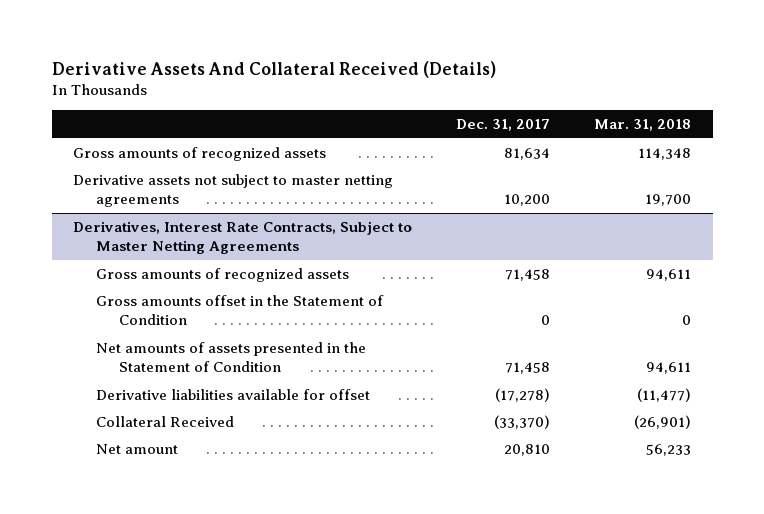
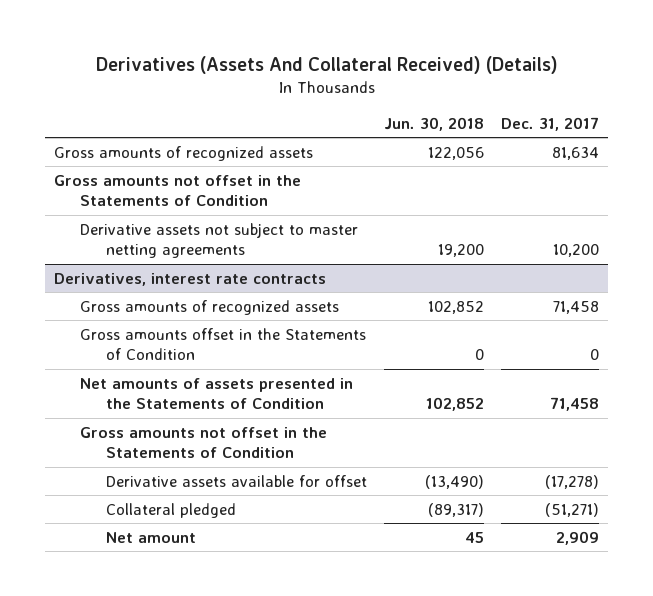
[51,60,496,78] Derivative Assets And Collateral Received (Details) -> [95,55,558,74] Derivatives (Assets And Collateral Received) (Details)
[593,119,691,132] Mar. 31, 2018 -> none
none -> [384,116,485,131] Jun. 30, 2018
none -> [53,174,301,207] Gross amounts not offset in the Statements of Condition
[73,220,413,255] Derivatives, Interest Rate Contracts, Subject to Master Netting Agreements -> none
none -> [53,272,326,286] Derivatives, interest rate contracts
[96,294,385,326] Gross amounts offset in the Statement of Condition -> [79,327,366,361] Gross amounts offset in the Statements of Condition
[96,341,367,373] Net amounts of assets presented in the Statement of Condition -> [79,377,353,410] Net amounts of assets presented in the Statements of Condition
none -> [79,426,327,459] Gross amounts not offset in the Statements of Condition
[96,388,371,400] Derivative liabilities available for offset -> [105,474,367,487] Derivative assets available for offset
[96,415,235,427] Collateral Received -> [105,502,236,518] Collateral pledged
[494,414,551,429] (33,370) -> [545,502,600,517] (51,271)
[504,443,551,456] 20,810 -> [556,530,600,545] 2,909

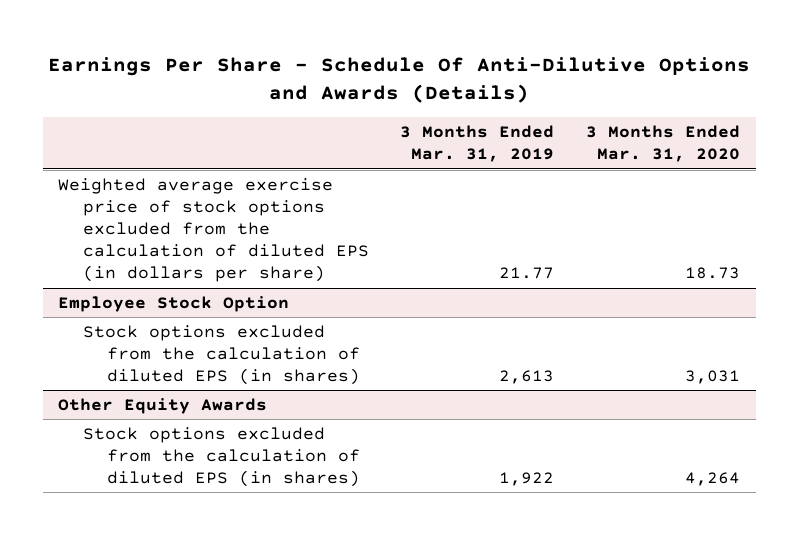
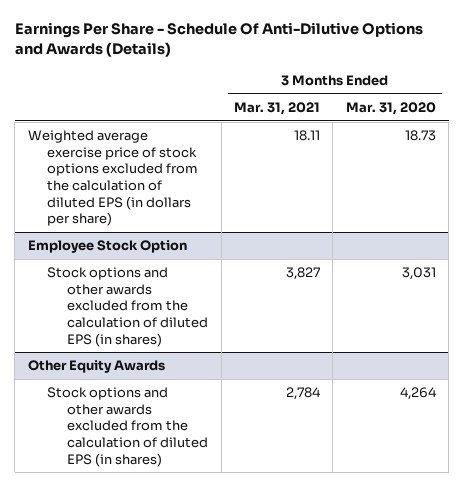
[400,125,555,163] 3 Months Ended Mar. 31, 2019 -> none
none -> [233,101,320,115] Mar. 31, 2021
[82,324,360,386] Stock options excluded from the calculation of diluted EPS (in shares) -> [47,267,209,347] Stock options and other awards excluded from the calculation of diluted EPS (in shares)
[82,426,360,488] Stock options excluded from the calculation of diluted EPS (in shares) -> [47,387,209,467] Stock options and other awards excluded from the calculation of diluted EPS (in shares)

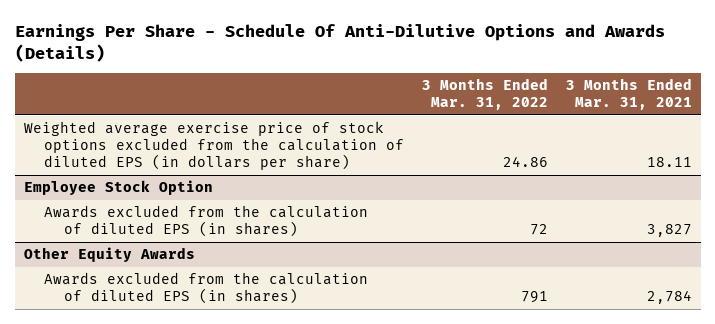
[345,101,436,115] Mar. 31, 2020 -> none
none -> [421,78,548,111] 3 Months Ended Mar. 31, 2022
[47,267,209,347] Stock options and other awards excluded from the calculation of diluted EPS (in shares) -> [43,205,368,238] Awards excluded from the calculation of diluted EPS (in shares)
[47,387,209,467] Stock options and other awards excluded from the calculation of diluted EPS (in shares) -> [43,272,368,305] Awards excluded from the calculation of diluted EPS (in shares)

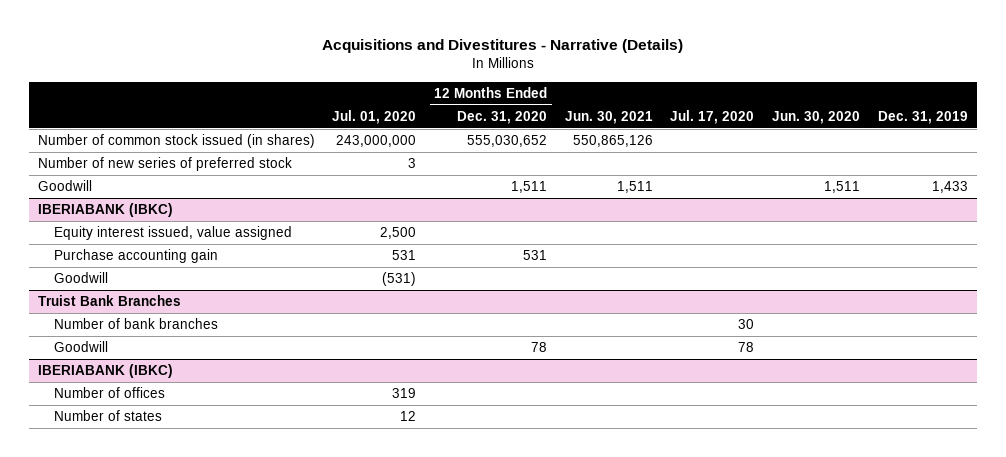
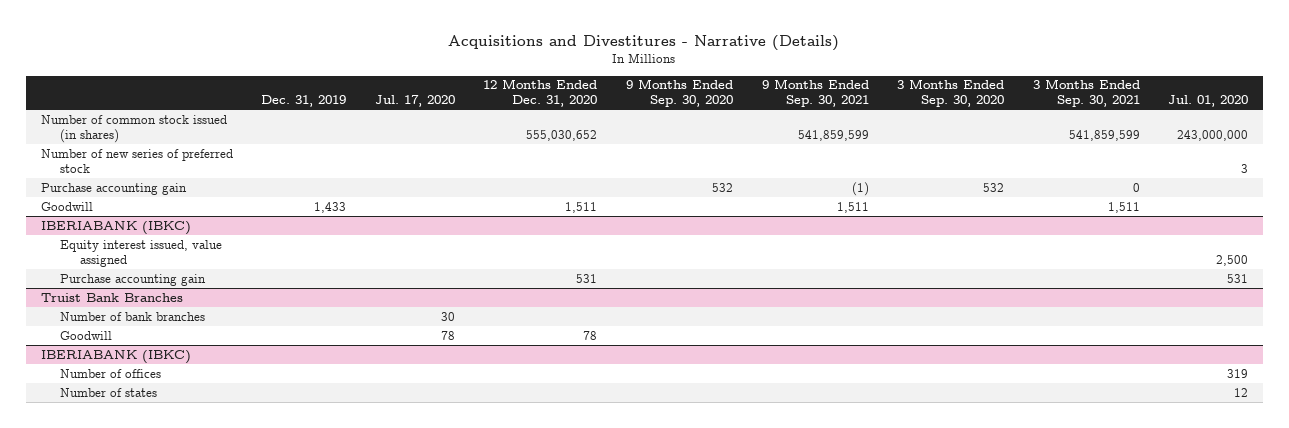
[564,110,653,124] Jun. 30, 2021 -> none
[772,110,861,124] Jun. 30, 2020 -> none
none -> [625,79,733,108] 9 Months Ended Sep. 30, 2020
none -> [761,79,869,108] 9 Months Ended Sep. 30, 2021
none -> [897,79,1005,108] 3 Months Ended Sep. 30, 2020
none -> [1032,79,1140,108] 3 Months Ended Sep. 30, 2021
none -> [40,182,187,195] Purchase accounting gain
[53,272,108,284] Goodwill -> none

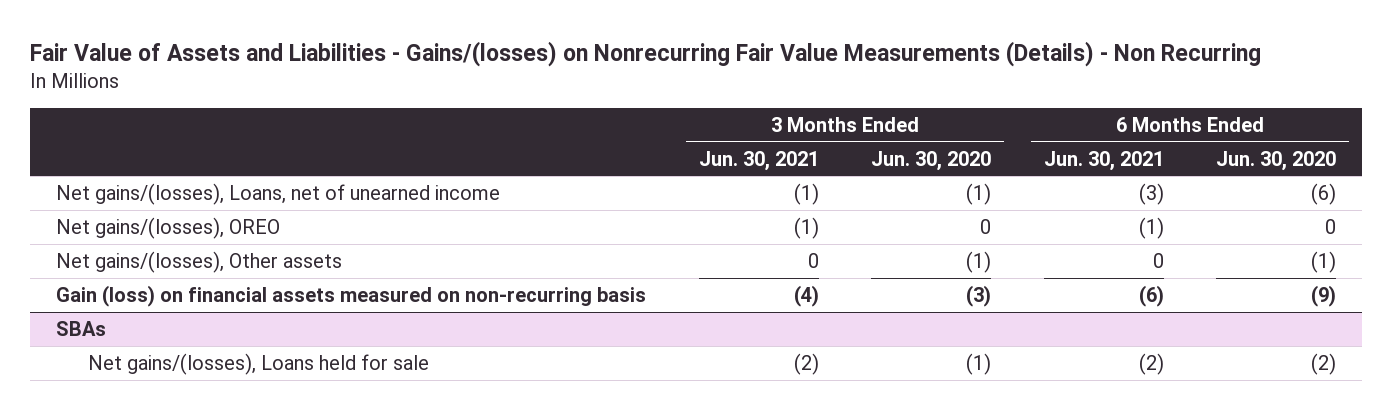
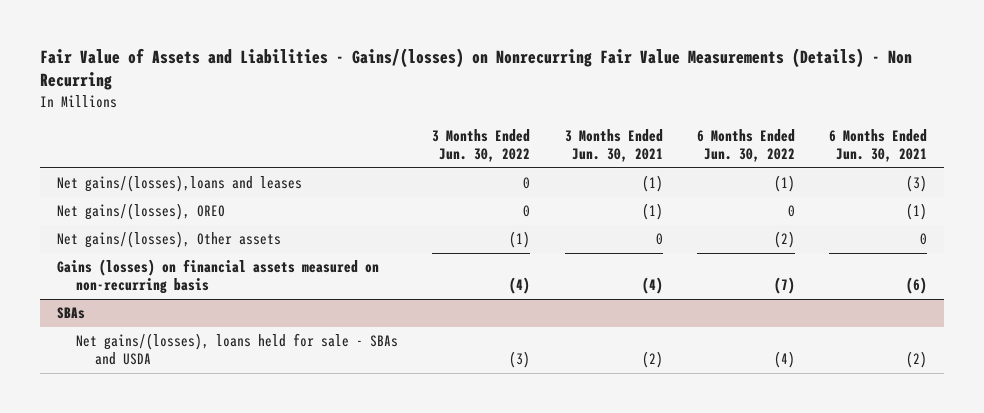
[871,150,992,171] Jun. 30, 2020 -> none
[1216,150,1337,171] Jun. 30, 2020 -> none
none -> [432,128,531,162] 3 Months Ended Jun. 30, 2022
none -> [696,128,795,162] 6 Months Ended Jun. 30, 2022
[56,182,501,205] Net gains/(losses), Loans, net of unearned income -> [56,175,302,193] Net gains/(losses),loans and leases
[56,284,647,307] Gain (loss) on financial assets measured on non-recurring basis -> [56,259,379,295] Gains (losses) on financial assets measured on non-recurring basis
[87,352,429,375] Net gains/(losses), Loans held for sale -> [75,333,398,366] Net gains/(losses), loans held for sale - SBAs and USDA

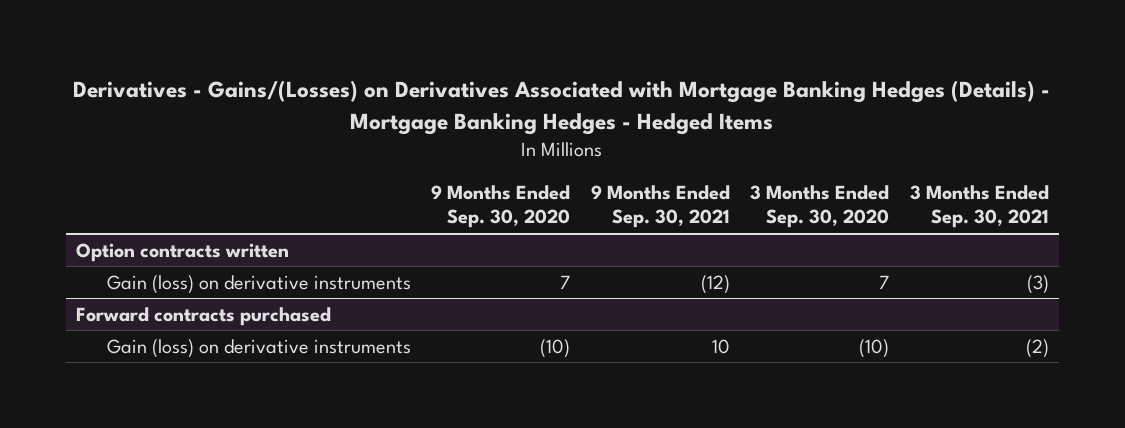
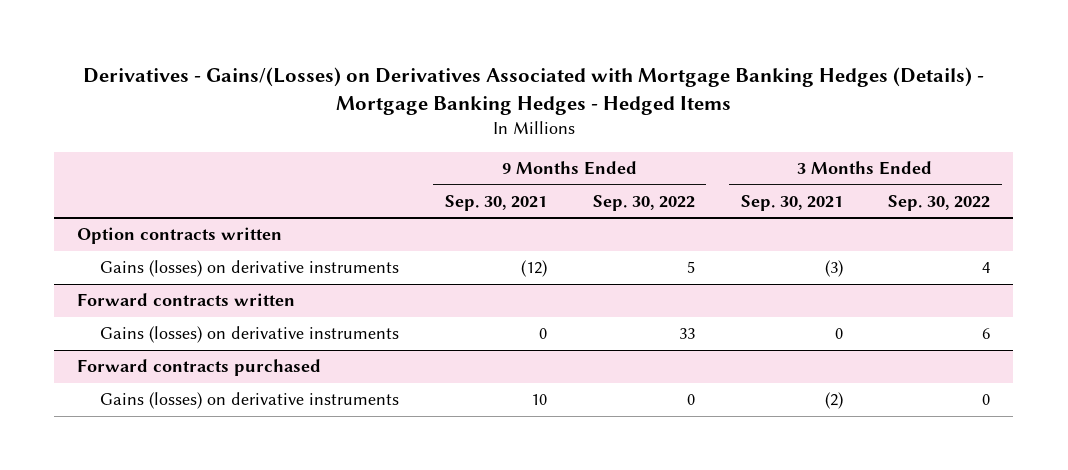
[431,184,571,229] 9 Months Ended Sep. 30, 2020 -> none
[750,184,890,229] 3 Months Ended Sep. 30, 2020 -> none
none -> [592,194,695,211] Sep. 30, 2022
none -> [888,194,991,211] Sep. 30, 2022
[106,274,411,294] Gain (loss) on derivative instruments -> [99,260,399,278] Gains (losses) on derivative instruments
none -> [77,293,296,307] Forward contracts written
none -> [99,326,399,344] Gains (losses) on derivative instruments
[106,338,411,358] Gain (loss) on derivative instruments -> [99,392,399,410] Gains (losses) on derivative instruments

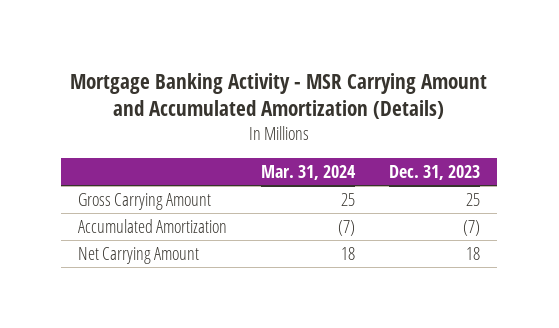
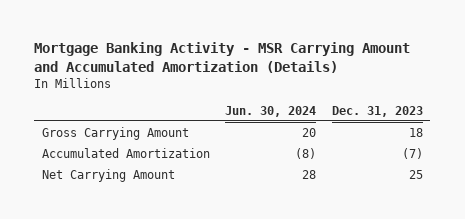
[261,164,357,180] Mar. 31, 2024 -> none
none -> [225,105,317,117] Jun. 30, 2024
[466,192,481,206] 25 -> [408,127,423,137] 18
[466,246,481,260] 18 -> [408,169,423,179] 25

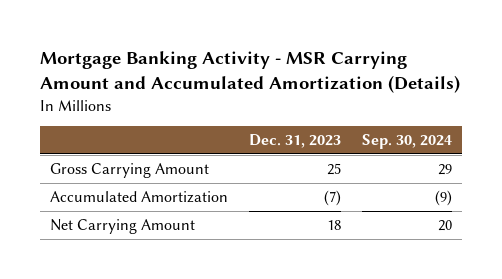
[225,105,317,117] Jun. 30, 2024 -> none
none -> [361,134,452,150] Sep. 30, 2024
[408,127,423,137] 18 -> [326,162,341,175] 25
[408,169,423,179] 25 -> [326,219,341,230] 18

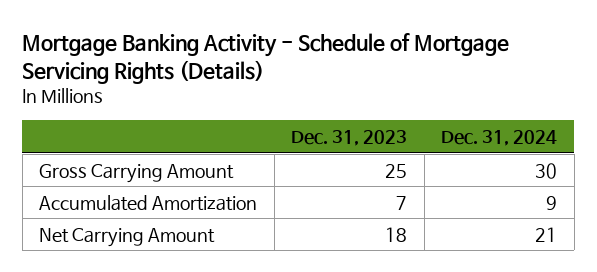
[39,51,460,94] Mortgage Banking Activity - MSR Carrying Amount and Accumulated Amortization (Details) -> [22,33,510,85] Mortgage Banking Activity - Schedule of Mortgage Servicing Rights (Details)
[361,134,452,150] Sep. 30, 2024 -> none
none -> [441,129,558,146] Dec. 31, 2024
[323,189,341,206] (7) -> [396,195,408,210] 7

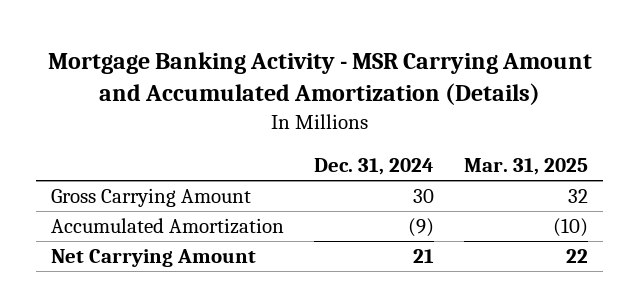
[22,33,510,85] Mortgage Banking Activity - Schedule of Mortgage Servicing Rights (Details) -> [47,51,592,106] Mortgage Banking Activity - MSR Carrying Amount and Accumulated Amortization (Details)
[291,129,408,146] Dec. 31, 2023 -> none
none -> [464,158,589,176] Mar. 31, 2025
[546,195,558,210] 9 -> [408,218,435,238] (9)

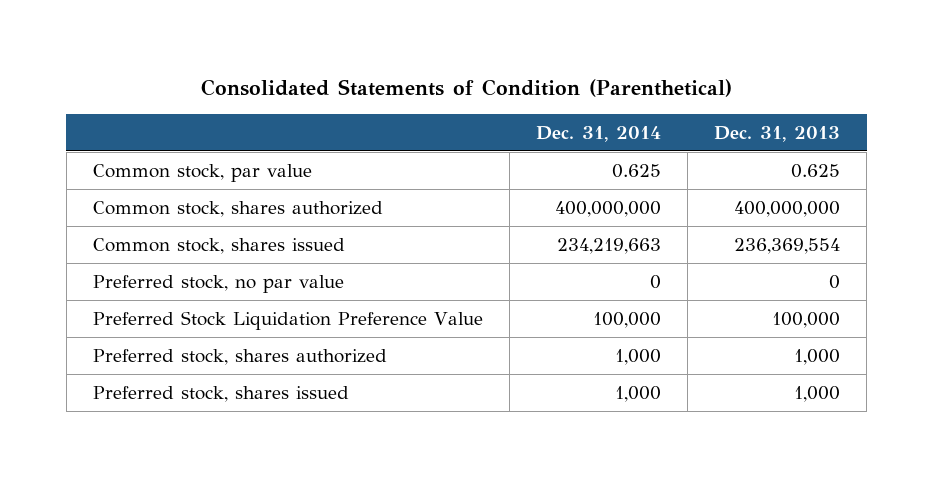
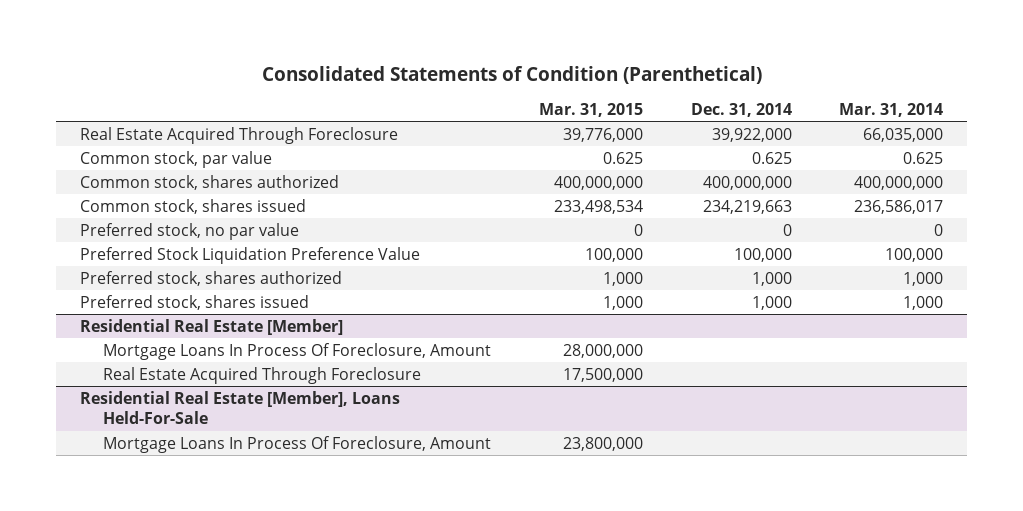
[714,126,841,143] Dec. 31, 2013 -> none
none -> [538,102,643,117] Mar. 31, 2015
none -> [839,102,944,117] Mar. 31, 2014
none -> [79,126,398,144] Real Estate Acquired Through Foreclosure
none -> [79,318,343,335] Residential Real Estate [Member]
none -> [103,342,492,360] Mortgage Loans In Process Of Foreclosure, Amount
none -> [103,366,422,384] Real Estate Acquired Through Foreclosure
none -> [79,390,400,425] Residential Real Estate [Member], Loans Held-For-Sale
none -> [103,435,492,453] Mortgage Loans In Process Of Foreclosure, Amount

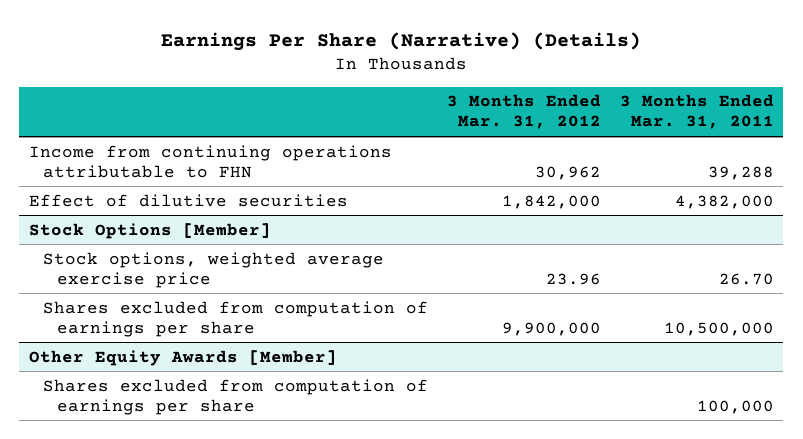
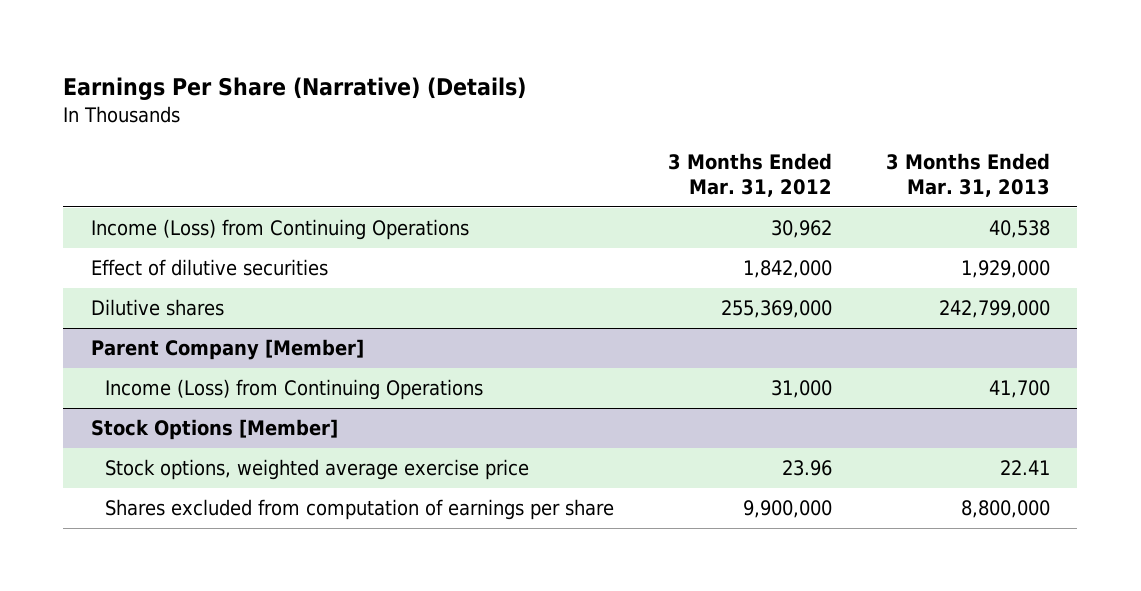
[619,94,774,130] 3 Months Ended Mar. 31, 2011 -> none
none -> [886,153,1051,198] 3 Months Ended Mar. 31, 2013
[28,144,392,178] Income from continuing operations attributable to FHN -> [90,219,469,241] Income (Loss) from Continuing Operations
none -> [90,299,224,317] Dilutive shares
none -> [90,339,364,361] Parent Company [Member]
none -> [104,379,483,401] Income (Loss) from Continuing Operations
[28,349,337,366] Other Equity Awards [Member] -> none
[42,378,428,415] Shares excluded from computation of earnings per share -> none

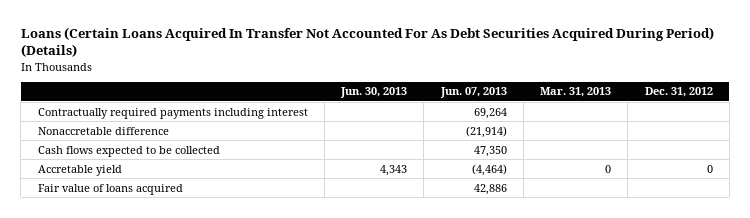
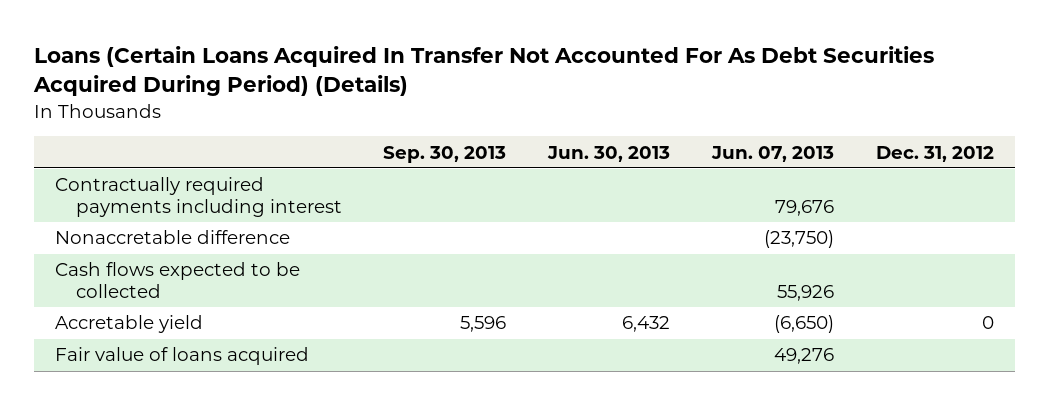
[540,87,612,98] Mar. 31, 2013 -> none
none -> [383,145,507,163] Sep. 30, 2013
[473,107,507,119] 69,264 -> [774,200,834,217] 79,676
[465,125,507,138] (21,914) -> [763,230,834,249] (23,750)
[473,145,507,157] 47,350 -> [776,285,834,302] 55,926
[380,164,408,176] 4,343 -> [622,316,671,333] 6,432
[471,163,507,176] (4,464) -> [773,315,834,334] (6,650)
[473,183,507,195] 42,886 -> [773,348,834,365] 49,276

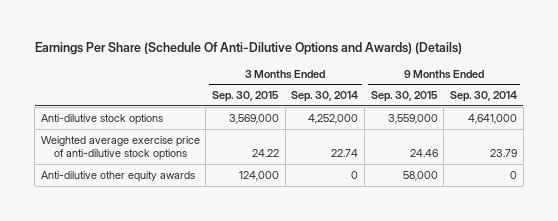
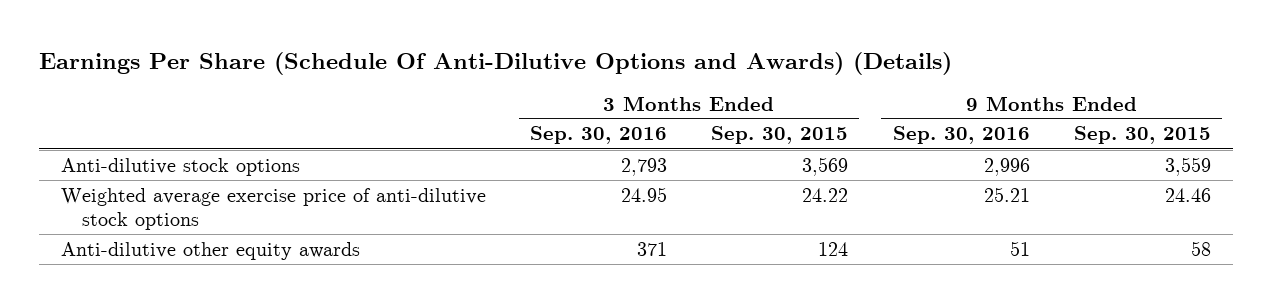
[291,91,359,103] Sep. 30, 2014 -> none
[450,91,518,103] Sep. 30, 2014 -> none
none -> [530,126,668,145] Sep. 30, 2016
none -> [892,126,1030,145] Sep. 30, 2016
[229,113,280,124] 3,569,000 -> [802,156,849,176] 3,569
[387,113,438,124] 3,559,000 -> [1164,156,1211,176] 3,559
[239,170,280,181] 124,000 -> [818,241,849,256] 124
[402,170,438,181] 58,000 -> [1190,240,1211,256] 58

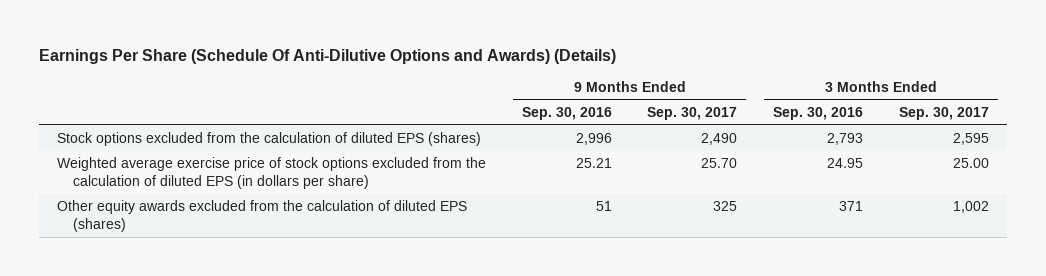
[711,126,849,145] Sep. 30, 2015 -> none
[1073,126,1211,145] Sep. 30, 2015 -> none
none -> [647,107,738,121] Sep. 30, 2017
none -> [899,107,990,121] Sep. 30, 2017
[61,157,301,176] Anti-dilutive stock options -> [56,132,481,147] Stock options excluded from the calculation of diluted EPS (shares)
[61,187,487,230] Weighted average exercise price of anti-dilutive stock options -> [56,157,486,189] Weighted average exercise price of stock options excluded from the calculation of diluted EPS (in dollars per share)
[61,241,361,260] Anti-dilutive other equity awards -> [56,200,467,232] Other equity awards excluded from the calculation of diluted EPS (shares)

